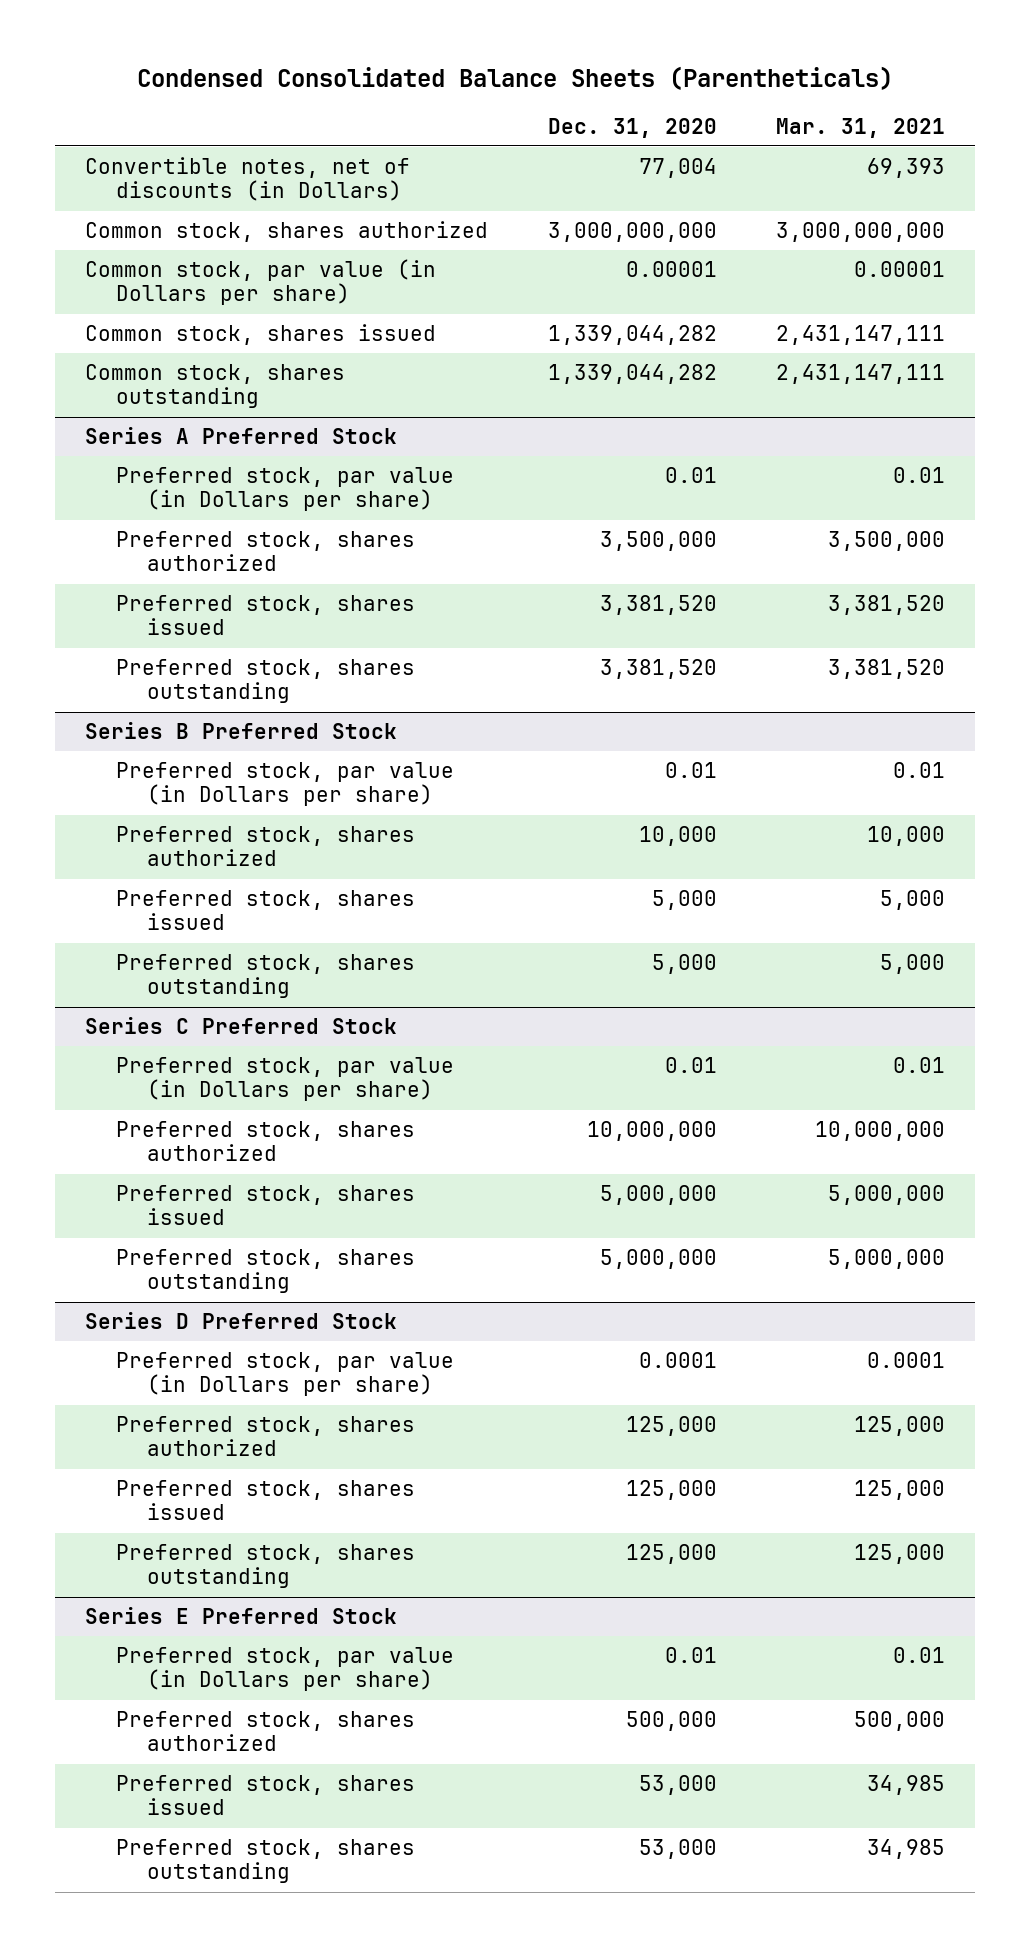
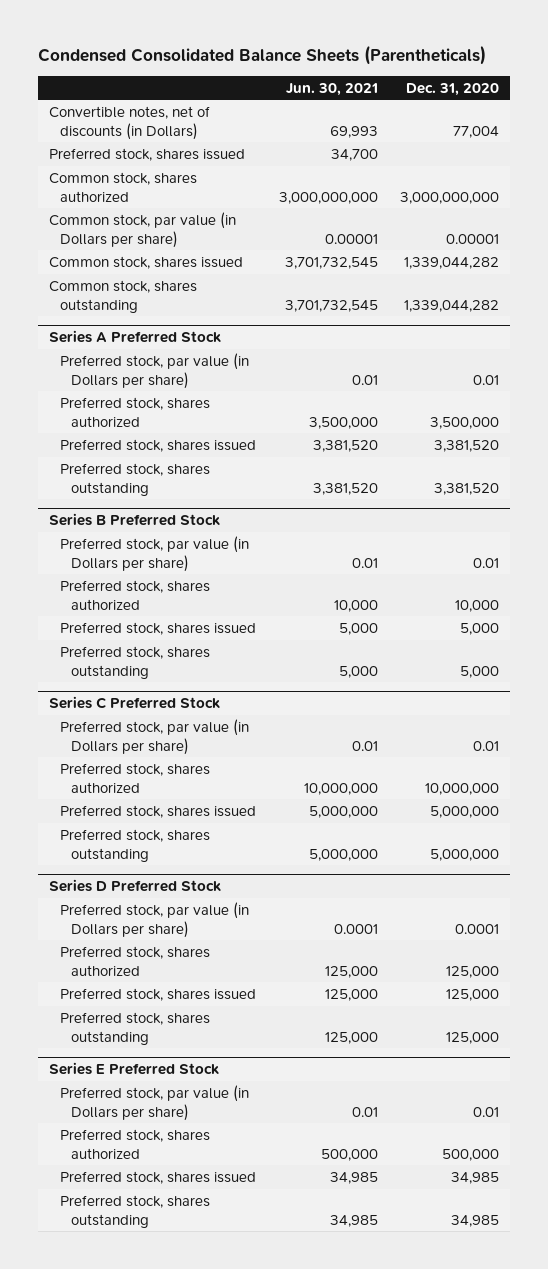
[776,117,946,138] Mar. 31, 2021 -> none
none -> [285,82,378,96] Jun. 30, 2021
none -> [48,147,245,161] Preferred stock, shares issued
[638,1774,717,1795] 53,000 -> [451,1171,500,1184] 34,985
[638,1838,717,1859] 53,000 -> [451,1214,500,1227] 34,985

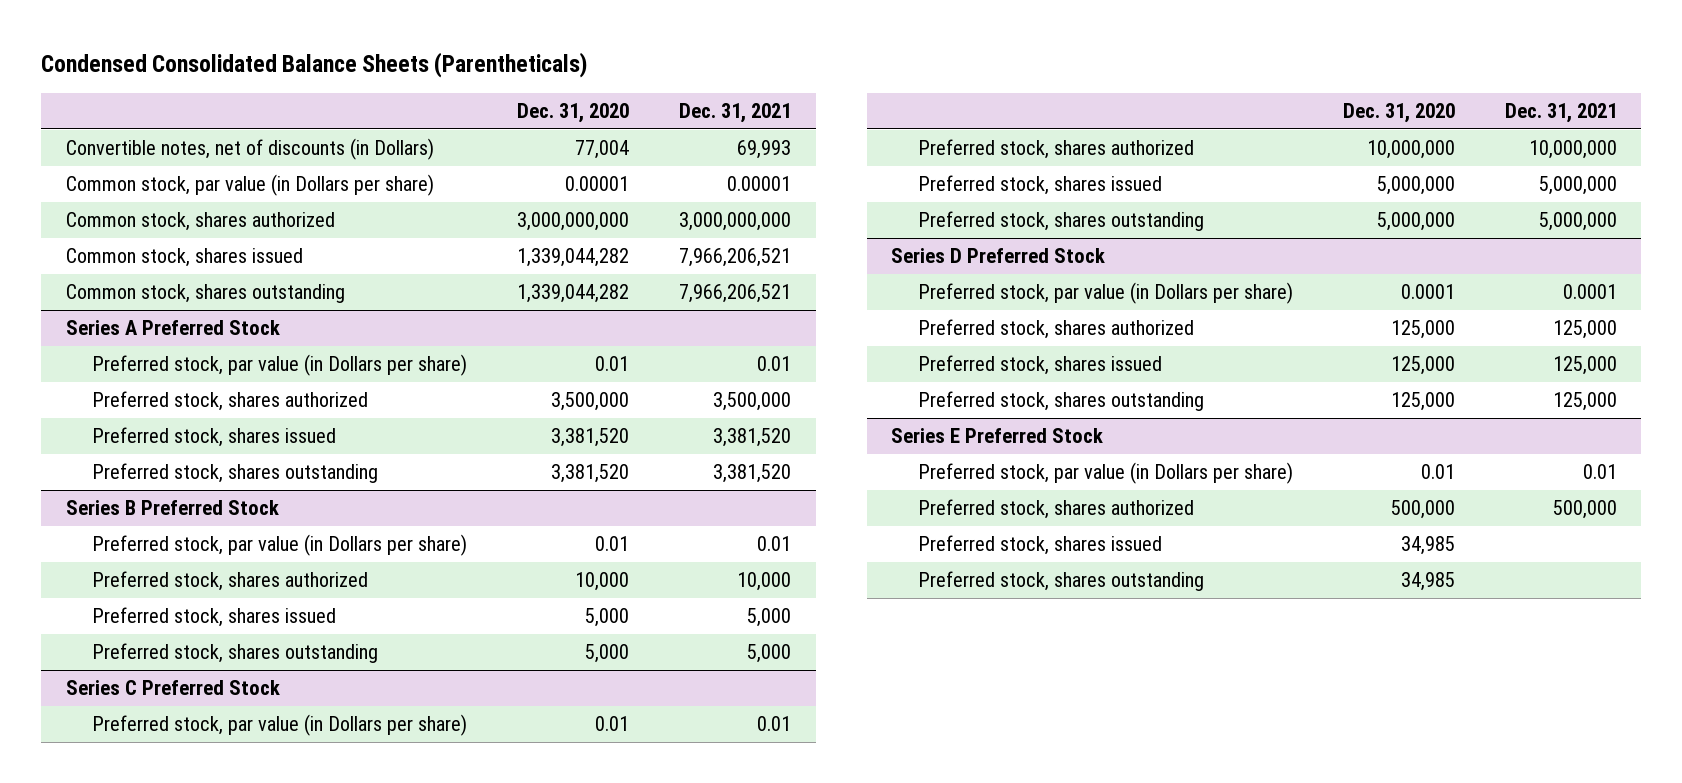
[285,82,378,96] Jun. 30, 2021 -> none
none -> [678,102,791,123] Dec. 31, 2021
[48,147,245,161] Preferred stock, shares issued -> none
[48,171,197,202] Common stock, shares authorized -> [65,212,335,232] Common stock, shares authorized

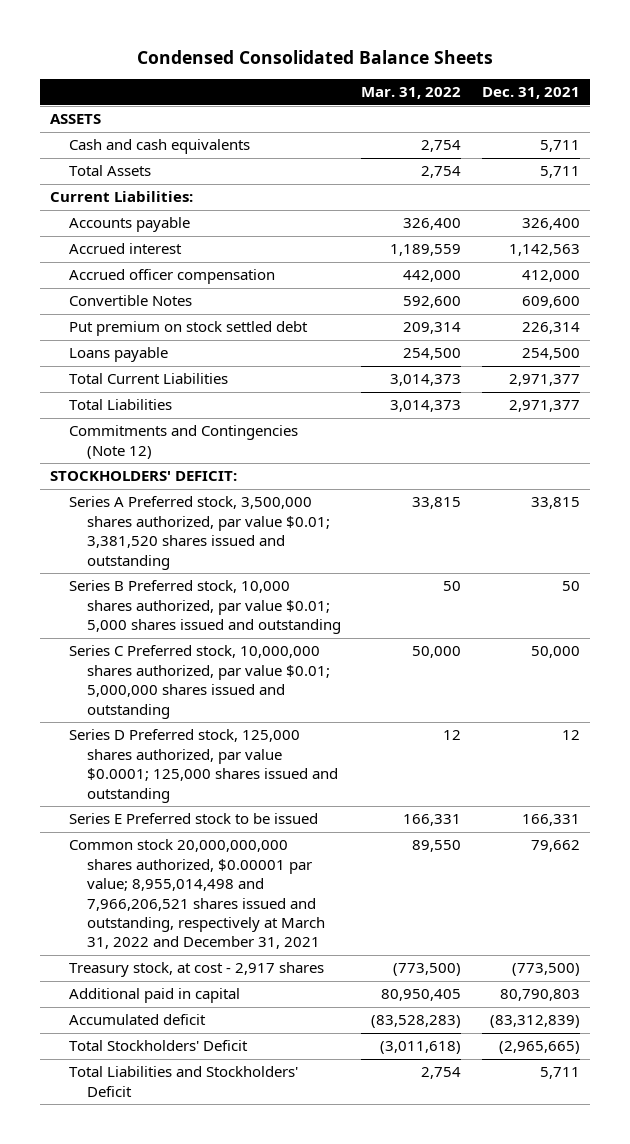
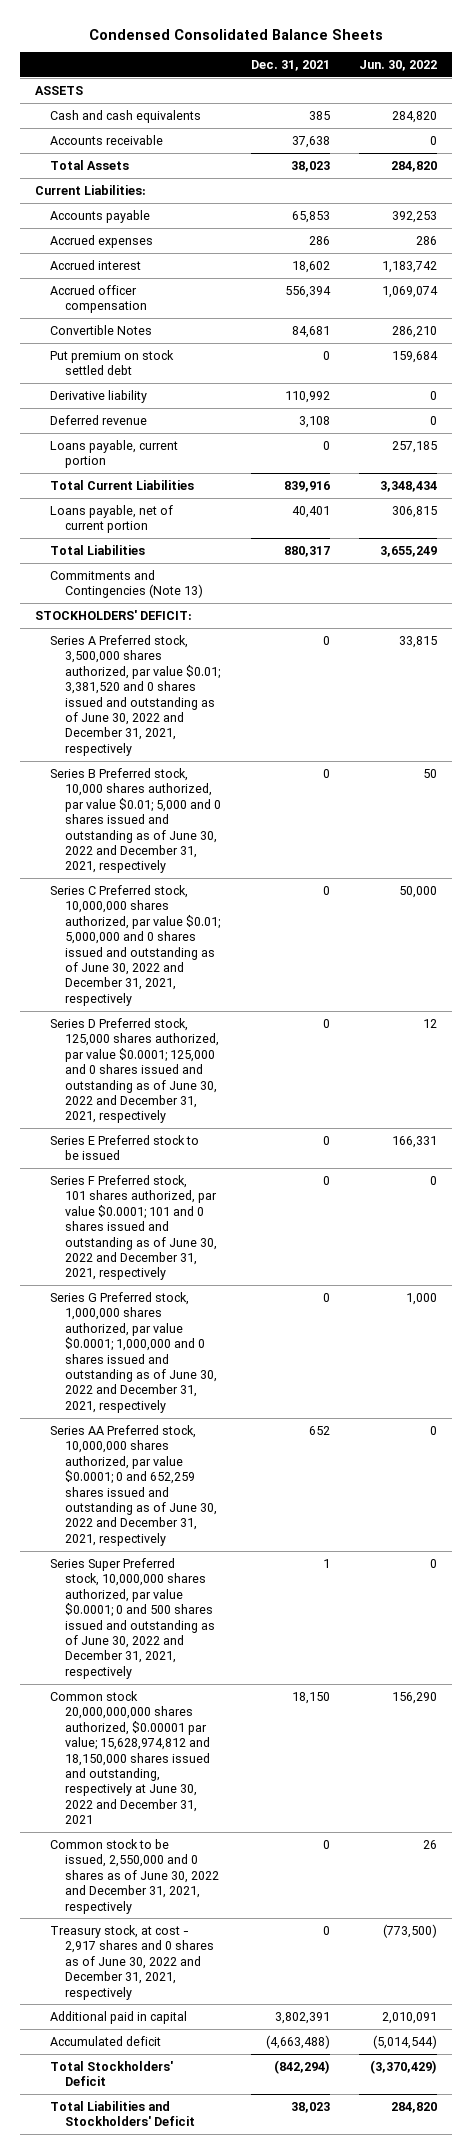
[361,87,462,100] Mar. 31, 2022 -> none
none -> [359,59,438,71] Jun. 30, 2022
[539,140,580,153] 5,711 -> [308,110,330,120] 385
none -> [49,134,163,145] Accounts receivable
[539,166,580,179] 5,711 -> [290,160,330,172] 38,023
[521,218,580,231] 326,400 -> [291,210,330,223] 65,853
none -> [49,234,153,248] Accrued expenses
[508,244,580,257] 1,142,563 -> [291,260,330,273] 18,602
[521,270,580,283] 412,000 -> [284,285,331,298] 556,394
[521,296,580,309] 609,600 -> [291,325,330,338] 84,681
[521,322,580,335] 226,314 -> [322,350,330,360] 0
none -> [49,389,147,403] Derivative liability
none -> [49,414,147,425] Deferred revenue
[68,347,168,363] Loans payable -> [49,439,178,469] Loans payable, current portion
[521,348,580,361] 254,500 -> [322,440,330,450] 0
[508,374,580,387] 2,971,377 -> [283,480,330,492] 839,916
none -> [49,504,173,534] Loans payable, net of current portion
[508,400,580,413] 2,971,377 -> [283,545,330,557] 880,317
[68,425,298,459] Commitments and Contingencies (Note 12) -> [49,569,204,599] Commitments and Contingencies (Note 13)
[68,496,330,570] Series A Preferred stock, 3,500,000 shares authorized, par value $0.01; 3,381,520 shares issued and outstanding -> [49,634,221,756] Series A Preferred stock, 3,500,000 shares authorized, par value $0.01; 3,381,520 and 0 shares issued and outstanding as of June 30, 2022 and December 31, 2021, respectively
[530,497,580,510] 33,815 -> [322,635,330,645] 0
[68,580,341,635] Series B Preferred stock, 10,000 shares authorized, par value $0.01; 5,000 shares issued and outstanding -> [49,767,222,874] Series B Preferred stock, 10,000 shares authorized, par value $0.01; 5,000 and 0 shares issued and outstanding as of June 30, 2022 and December 31, 2021, respectively
[561,581,580,592] 50 -> [322,768,330,778] 0
[68,645,330,719] Series C Preferred stock, 10,000,000 shares authorized, par value $0.01; 5,000,000 shares issued and outstanding -> [49,884,221,1006] Series C Preferred stock, 10,000,000 shares authorized, par value $0.01; 5,000,000 and 0 shares issued and outstanding as of June 30, 2022 and December 31, 2021, respectively
[530,646,580,659] 50,000 -> [322,885,330,895] 0
[68,729,338,803] Series D Preferred stock, 125,000 shares authorized, par value $0.0001; 125,000 shares issued and outstanding -> [49,1017,220,1124] Series D Preferred stock, 125,000 shares authorized, par value $0.0001; 125,000 and 0 shares issued and outstanding as of June 30, 2022 and December 31, 2021, respectively
[561,730,580,741] 12 -> [322,1018,330,1028] 0
[521,814,580,827] 166,331 -> [322,1135,330,1145] 0
none -> [49,1174,218,1281] Series F Preferred stock, 101 shares authorized, par value $0.0001; 101 and 0 shares issued and outstanding as of June 30, 2022 and December 31, 2021, respectively
none -> [49,1291,218,1413] Series G Preferred stock, 1,000,000 shares authorized, par value $0.0001; 1,000,000 and 0 shares issued and outstanding as of June 30, 2022 and December 31, 2021, respectively
none -> [49,1424,218,1546] Series AA Preferred stock, 10,000,000 shares authorized, par value $0.0001; 0 and 652,259 shares issued and outstanding as of June 30, 2022 and December 31, 2021, respectively
none -> [49,1557,216,1679] Series Super Preferred stock, 10,000,000 shares authorized, par value $0.0001; 0 and 500 shares issued and outstanding as of June 30, 2022 and December 31, 2021, respectively
[68,839,325,950] Common stock 20,000,000,000 shares authorized, $0.00001 par value; 8,955,014,498 and 7,966,206,521 shares issued and outstanding, respectively at March 31, 2022 and December 31, 2021 -> [49,1690,211,1825] Common stock 20,000,000,000 shares authorized, $0.00001 par value; 15,628,974,812 and 18,150,000 shares issued and outstanding, respectively at June 30, 2022 and December 31, 2021
[530,840,580,853] 79,662 -> [291,1691,330,1704] 18,150
none -> [49,1838,220,1914] Common stock to be issued, 2,550,000 and 0 shares as of June 30, 2022 and December 31, 2021, respectively
[68,962,324,978] Treasury stock, at cost - 2,917 shares -> [49,1924,215,2000] Treasury stock, at cost - 2,917 shares and 0 shares as of June 30, 2022 and December 31, 2021, respectively
[511,963,580,977] (773,500) -> [322,1925,330,1935] 0
[499,989,580,1002] 80,790,803 -> [274,2011,330,2024] 3,802,391
[489,1015,580,1029] (83,312,839) -> [265,2034,330,2049] (4,663,488)
[498,1041,580,1055] (2,965,665) -> [273,2059,330,2074] (842,294)
[539,1067,580,1080] 5,711 -> [290,2101,330,2113] 38,023

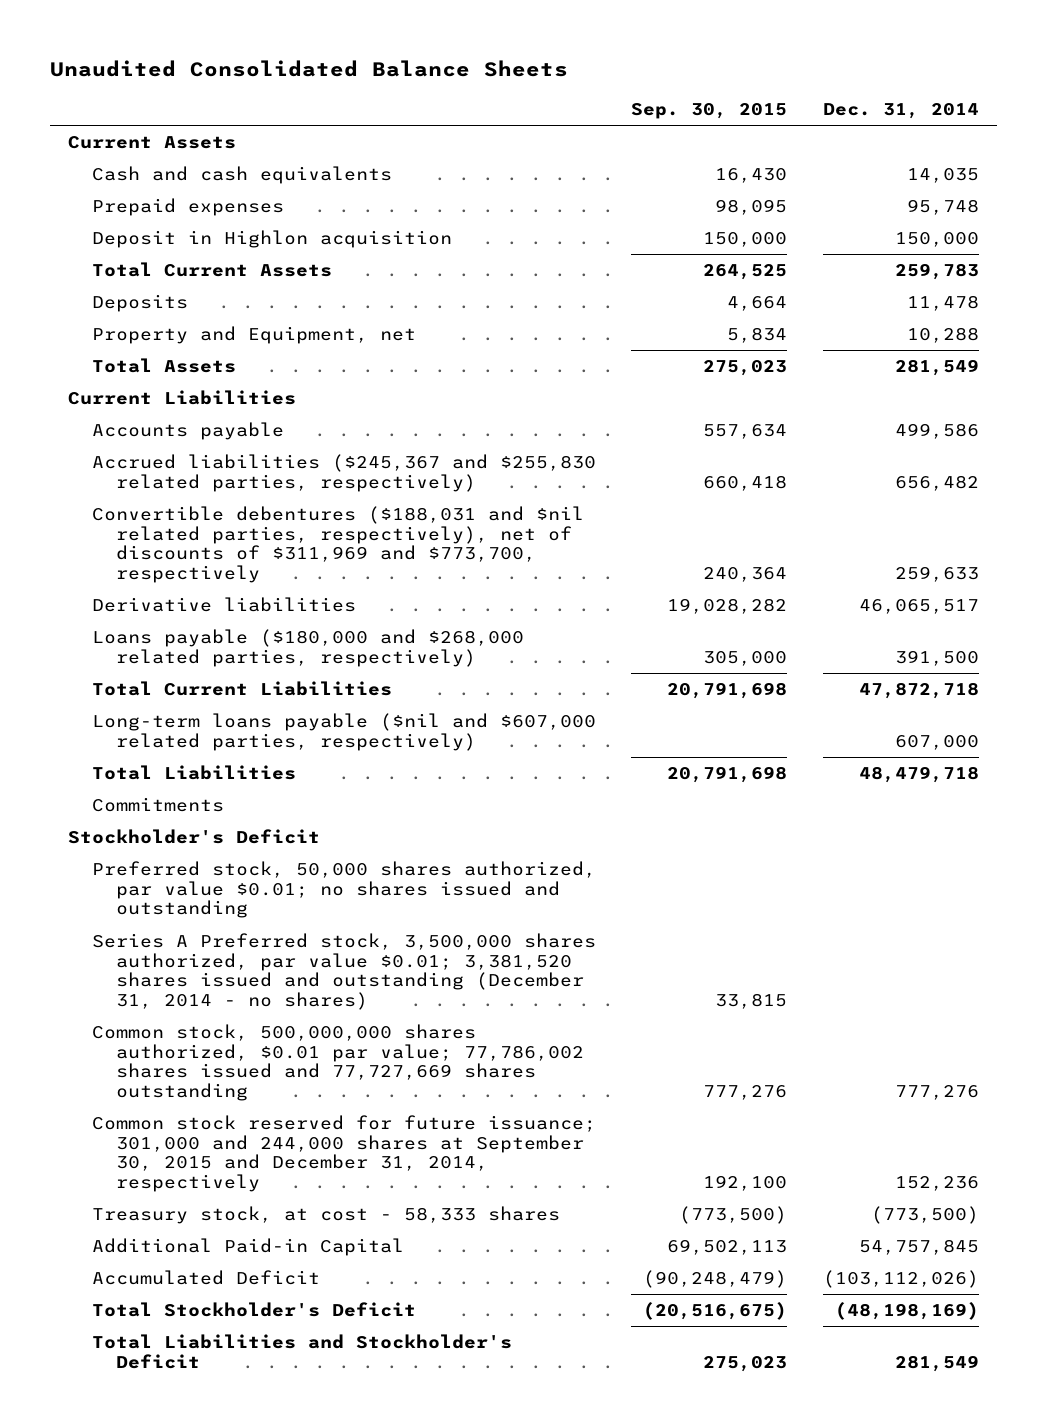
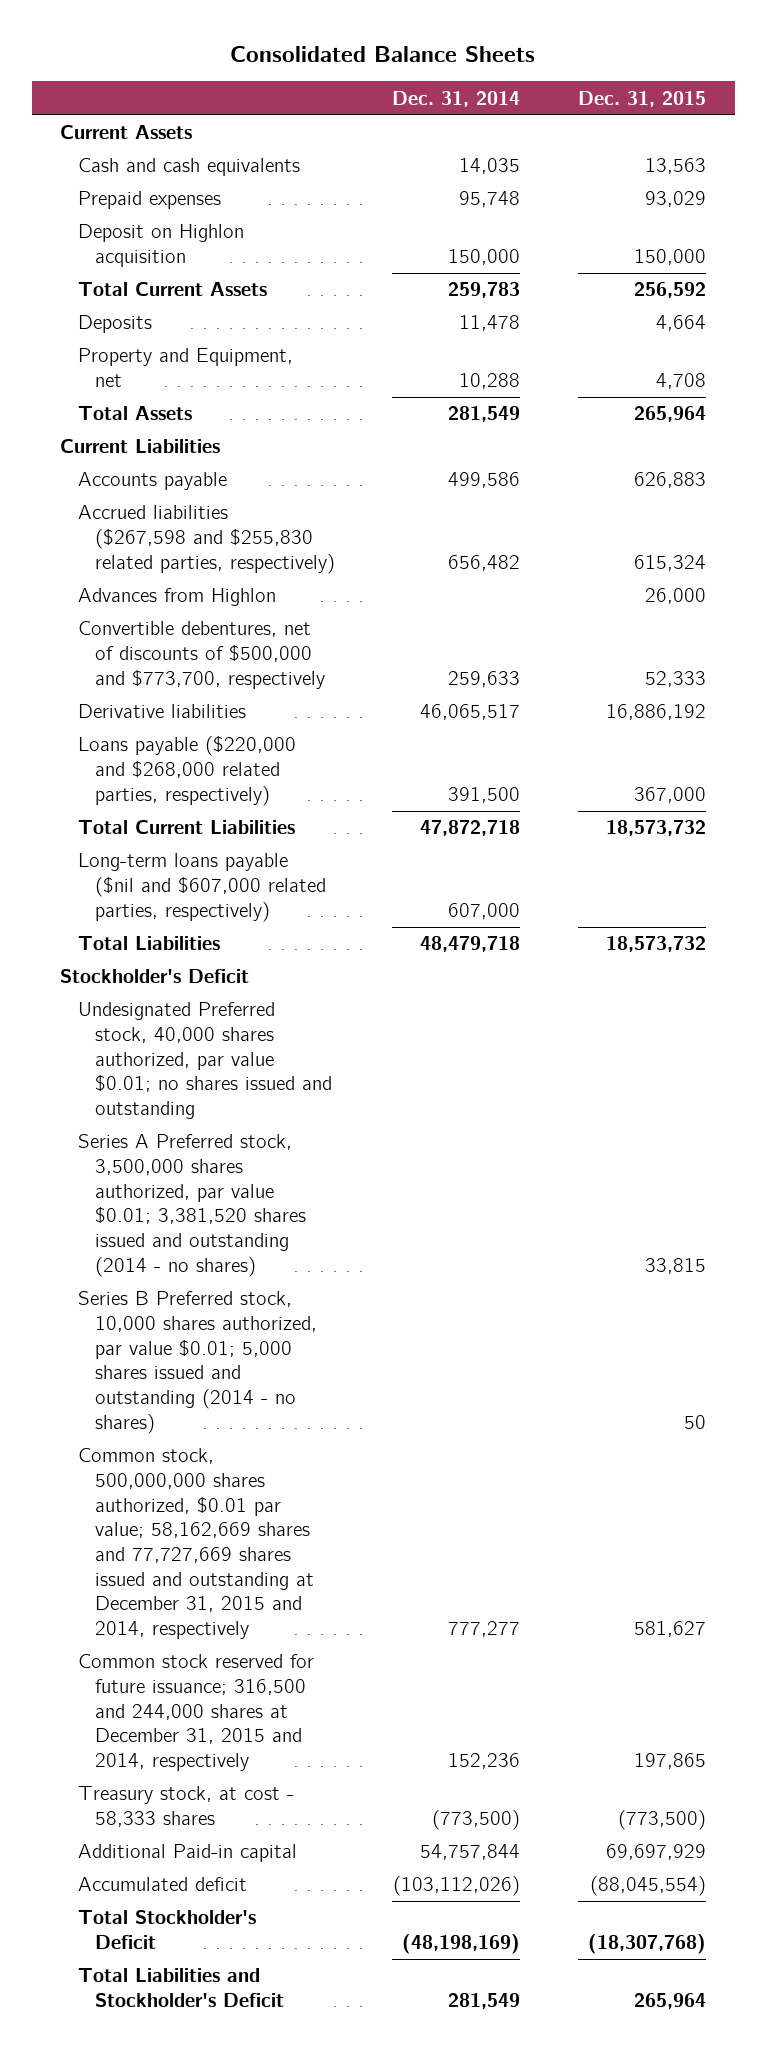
[50,60,569,78] Unaudited Consolidated Balance Sheets -> [230,45,536,62] Consolidated Balance Sheets
[631,103,788,120] Sep. 30, 2015 -> none
none -> [577,90,706,107] Dec. 31, 2015
[91,229,452,248] Deposit in Highlon acquisition -> [77,224,244,268] Deposit on Highlon acquisition
[91,453,596,492] Accrued liabilities ($245,367 and $255,830 related parties, respectively) -> [77,505,335,574] Accrued liabilities ($267,598 and $255,830 related parties, respectively)
none -> [77,588,276,607] Advances from Highlon
[91,505,584,584] Convertible debentures ($188,031 and $nil related parties, respectively), net of discounts of $311,969 and $773,700, respectively -> [77,621,325,689] Convertible debentures, net of discounts of $500,000 and $773,700, respectively
[91,628,524,667] Loans payable ($180,000 and $268,000 related parties, respectively) -> [77,736,296,806] Loans payable ($220,000 and $268,000 related parties, respectively)
[91,796,224,812] Commitments -> none
[91,860,596,919] Preferred stock, 50,000 shares authorized, par value $0.01; no shares issued and outstanding -> [77,1002,332,1120] Undesignated Preferred stock, 40,000 shares authorized, par value $0.01; no shares issued and outstanding
[91,932,596,1011] Series A Preferred stock, 3,500,000 shares authorized, par value $0.01; 3,381,520 shares issued and outstanding (December 31, 2014 - no shares) -> [77,1134,306,1277] Series A Preferred stock, 3,500,000 shares authorized, par value $0.01; 3,381,520 shares issued and outstanding (2014 - no shares)
none -> [77,1291,317,1434] Series B Preferred stock, 10,000 shares authorized, par value $0.01; 5,000 shares issued and outstanding (2014 - no shares)
[91,1023,584,1102] Common stock, 500,000,000 shares authorized, $0.01 par value; 77,786,002 shares issued and 77,727,669 shares outstanding -> [77,1448,314,1640] Common stock, 500,000,000 shares authorized, $0.01 par value; 58,162,669 shares and 77,727,669 shares issued and outstanding at December 31, 2015 and 2014, respectively
[895,1085,980,1101] 777,276 -> [448,1621,521,1638] 777,277
[91,1114,596,1193] Common stock reserved for future issuance; 301,000 and 244,000 shares at September 30, 2015 and December 31, 2014, respectively -> [77,1654,314,1772] Common stock reserved for future issuance; 316,500 and 244,000 shares at December 31, 2015 and 2014, respectively
[91,1237,404,1256] Additional Paid-in Capital -> [77,1844,297,1863] Additional Paid-in capital
[859,1238,980,1255] 54,757,845 -> [420,1844,521,1861] 54,757,844
[91,1269,320,1285] Accumulated Deficit -> [77,1877,247,1892] Accumulated deficit

